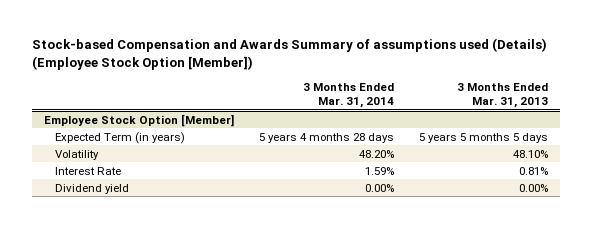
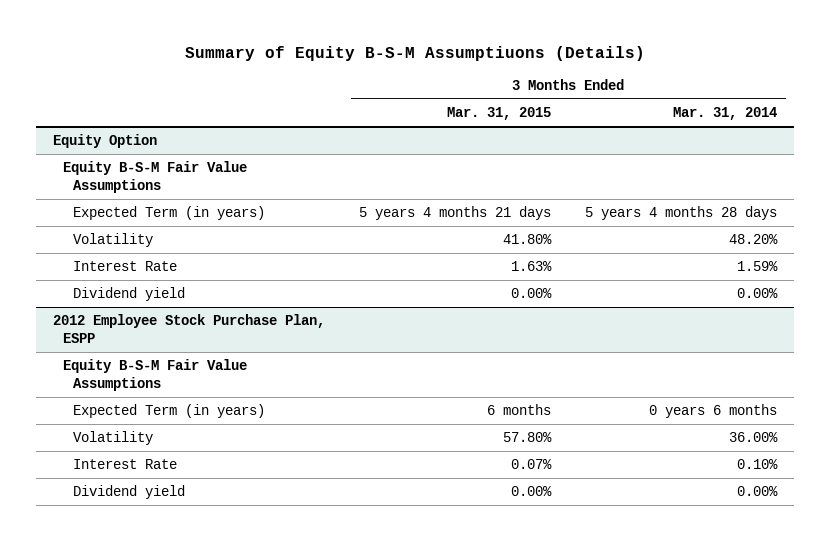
[31,38,547,70] Stock-based Compensation and Awards Summary of assumptions used (Details) (Employee Stock Option [Member]) -> [185,45,646,61] Summary of Equity B-S-M Assumptiuons (Details)
[456,82,548,109] 3 Months Ended Mar. 31, 2013 -> none
none -> [447,106,552,120] Mar. 31, 2015
[43,113,234,127] Employee Stock Option [Member] -> none
none -> [53,134,158,149] Equity Option
none -> [63,161,248,193] Equity B-S-M Fair Value Assumptions
none -> [53,314,326,343] 2012 Employee Stock Purchase Plan, ESPP
none -> [63,359,248,391] Equity B-S-M Fair Value Assumptions
none -> [73,404,266,419] Expected Term (in years)
none -> [73,431,154,446] Volatility
none -> [73,459,178,470] Interest Rate
none -> [73,485,186,500] Dividend yield

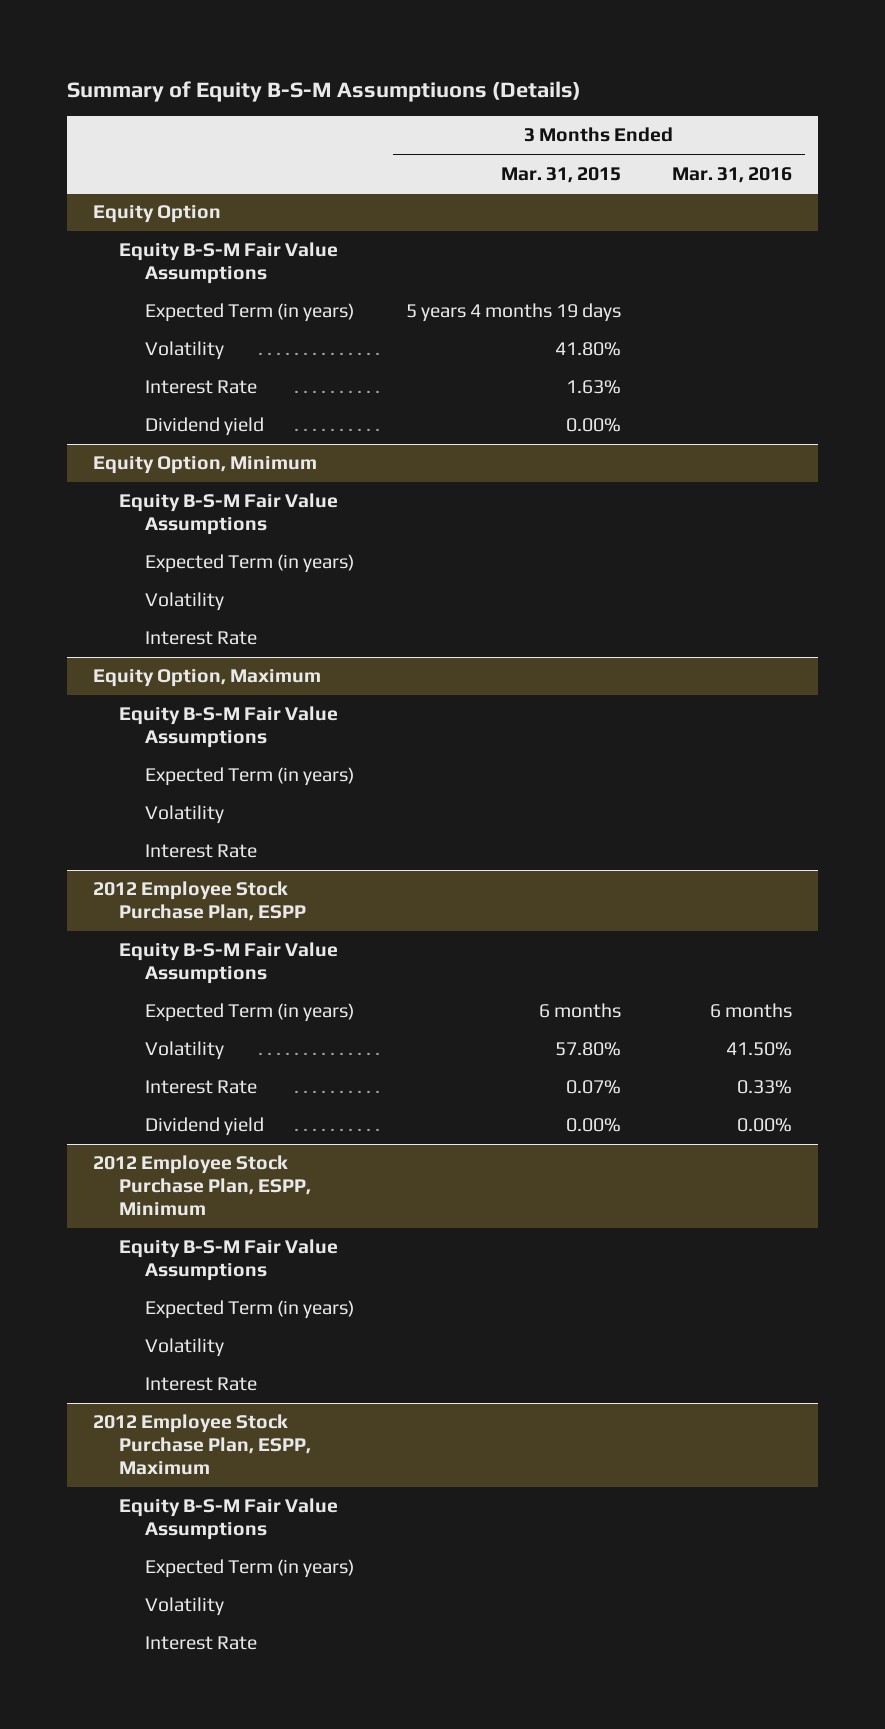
[673,106,778,120] Mar. 31, 2014 -> none
none -> [672,166,793,183] Mar. 31, 2016
[359,206,552,221] 5 years 4 months 21 days -> [405,303,621,323] 5 years 4 months 19 days
none -> [92,456,317,475] Equity Option, Minimum
none -> [119,493,339,536] Equity B-S-M Fair Value Assumptions
none -> [145,554,355,574] Expected Term (in years)
none -> [145,592,225,612] Volatility
none -> [145,631,258,646] Interest Rate
none -> [92,669,321,688] Equity Option, Maximum
none -> [119,706,339,749] Equity B-S-M Fair Value Assumptions
none -> [145,767,355,787] Expected Term (in years)
none -> [145,805,225,825] Volatility
none -> [145,844,258,859] Interest Rate
none -> [92,1155,312,1217] 2012 Employee Stock Purchase Plan, ESPP, Minimum
none -> [119,1239,339,1282] Equity B-S-M Fair Value Assumptions
none -> [145,1300,355,1320] Expected Term (in years)
none -> [145,1338,225,1358] Volatility
none -> [145,1377,258,1392] Interest Rate
none -> [92,1414,312,1476] 2012 Employee Stock Purchase Plan, ESPP, Maximum
none -> [119,1498,339,1541] Equity B-S-M Fair Value Assumptions
none -> [145,1559,355,1579] Expected Term (in years)
none -> [145,1597,225,1617] Volatility
none -> [145,1636,258,1651] Interest Rate

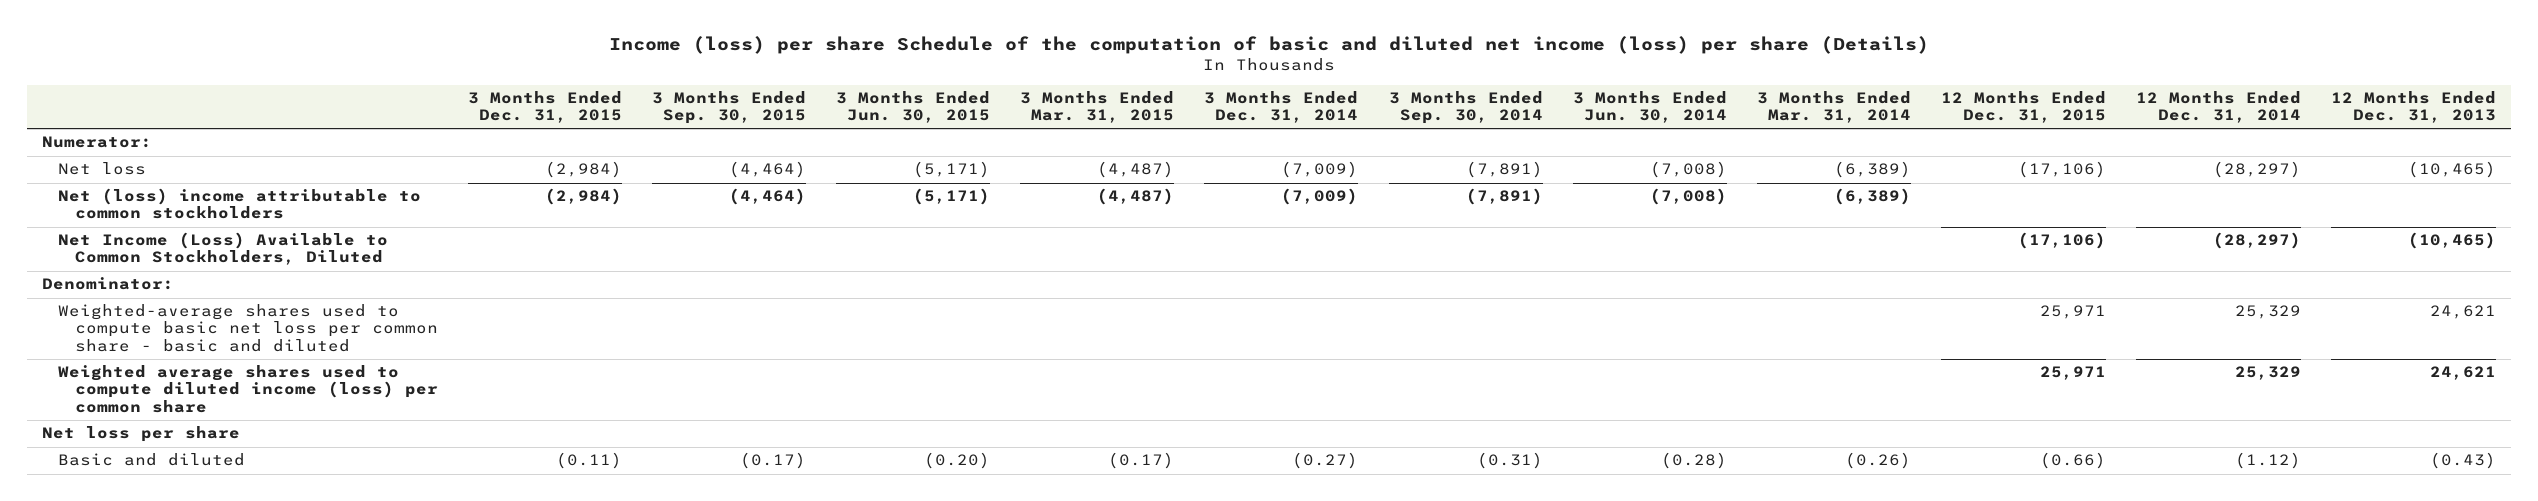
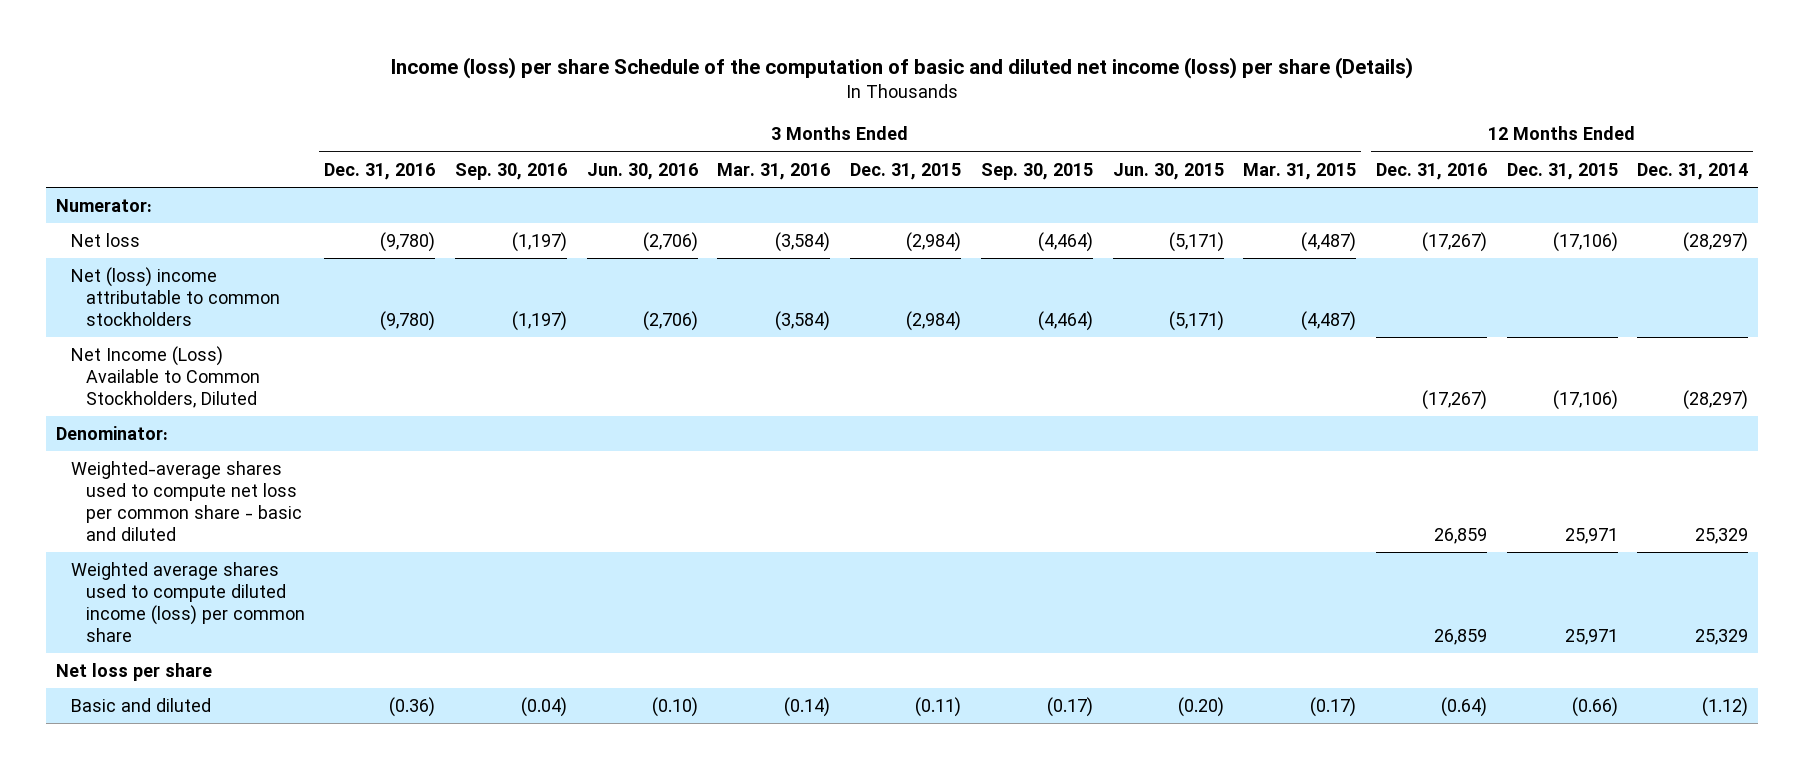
[1204,90,1359,124] 3 Months Ended Dec. 31, 2014 -> none
[1388,90,1543,125] 3 Months Ended Sep. 30, 2014 -> none
[1572,90,1727,124] 3 Months Ended Jun. 30, 2014 -> none
[1756,90,1911,124] 3 Months Ended Mar. 31, 2014 -> none
[2331,90,2497,124] 12 Months Ended Dec. 31, 2013 -> none
none -> [324,162,436,180] Dec. 31, 2016
none -> [455,162,568,180] Sep. 30, 2016
none -> [586,162,698,180] Jun. 30, 2016
none -> [717,162,831,180] Mar. 31, 2016
none -> [1375,162,1487,180] Dec. 31, 2016
[58,304,438,352] Weighted-average shares used to compute basic net loss per common share - basic and diluted -> [70,461,302,541] Weighted-average shares used to compute net loss per common share - basic and diluted

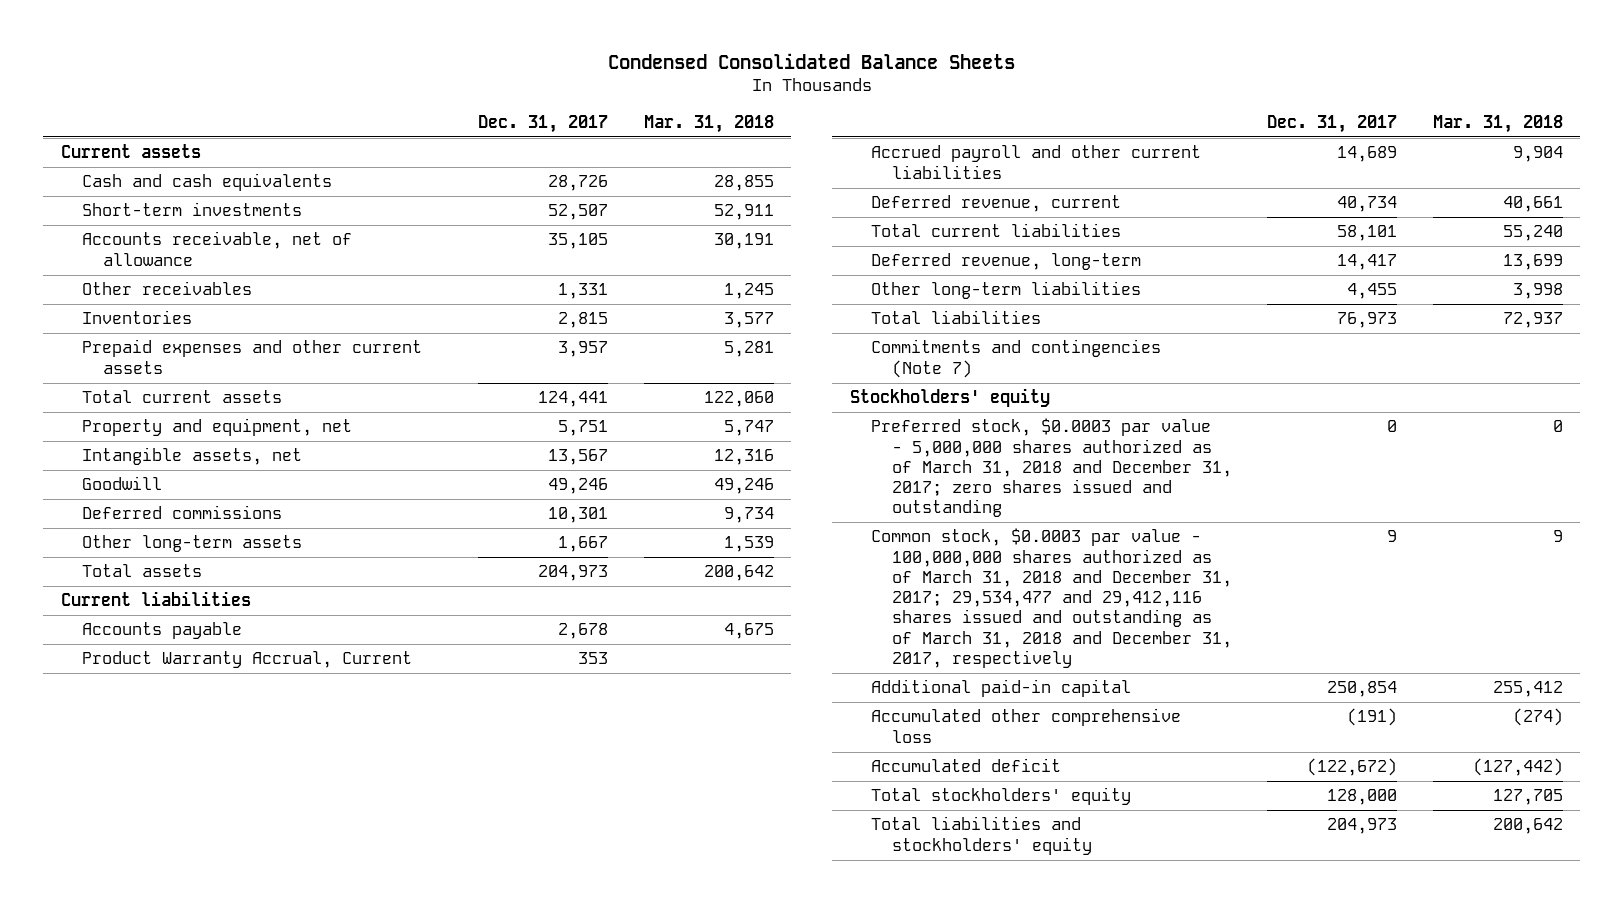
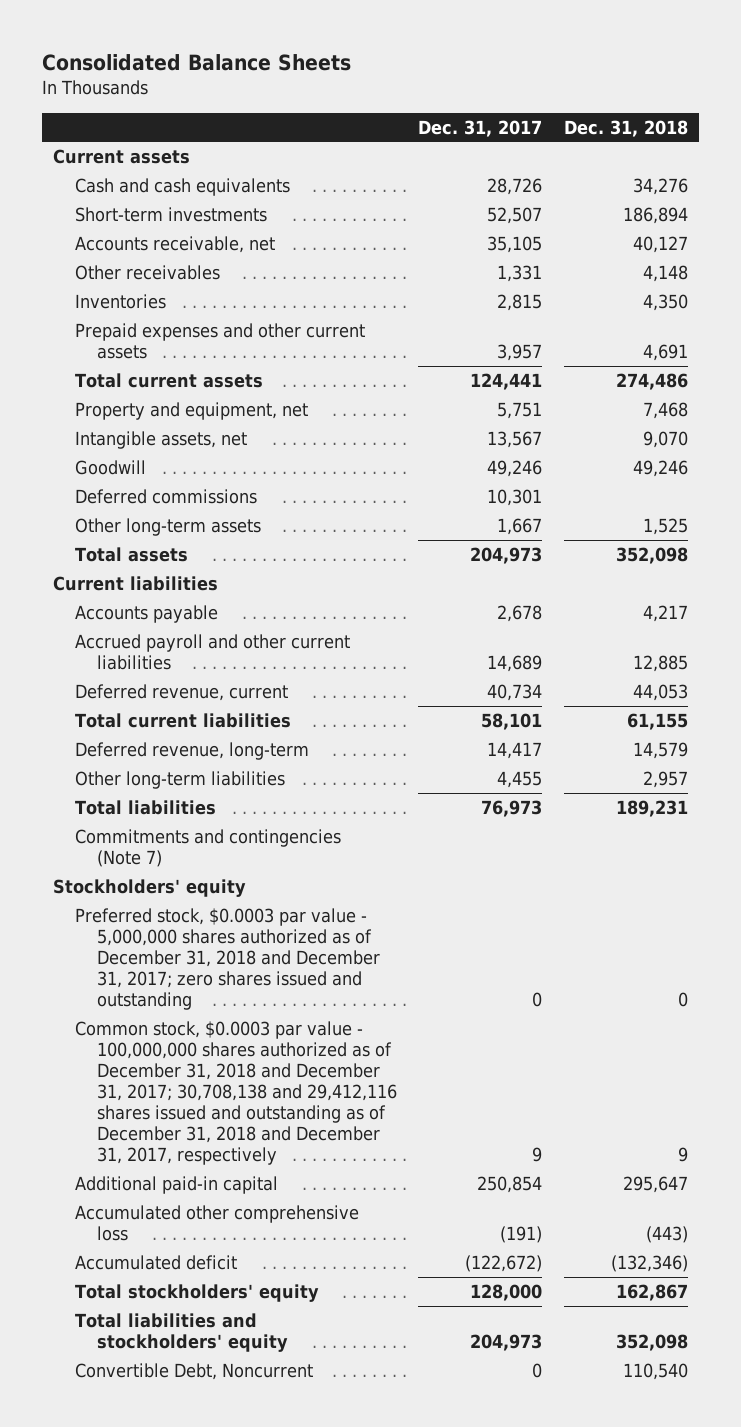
[607,52,1015,69] Condensed Consolidated Balance Sheets -> [41,53,351,71] Consolidated Balance Sheets
[643,114,774,133] Mar. 31, 2018 -> none
none -> [564,119,689,137] Dec. 31, 2018
[82,231,353,266] Accounts receivable, net of allowance -> [74,236,275,254] Accounts receivable, net
[82,651,413,669] Product Warranty Accrual, Current -> none
[871,418,1233,518] Preferred stock, $0.0003 par value - 5,000,000 shares authorized as of March 31, 2018 and December 31, 2017; zero shares issued and outstanding -> [74,908,380,1011] Preferred stock, $0.0003 par value - 5,000,000 shares authorized as of December 31, 2018 and December 31, 2017; zero shares issued and outstanding
[871,528,1233,668] Common stock, $0.0003 par value - 100,000,000 shares authorized as of March 31, 2018 and December 31, 2017; 29,534,477 and 29,412,116 shares issued and outstanding as of March 31, 2018 and December 31, 2017, respectively -> [74,1021,397,1166] Common stock, $0.0003 par value - 100,000,000 shares authorized as of December 31, 2018 and December 31, 2017; 30,708,138 and 29,412,116 shares issued and outstanding as of December 31, 2018 and December 31, 2017, respectively
none -> [74,1363,313,1381] Convertible Debt, Noncurrent

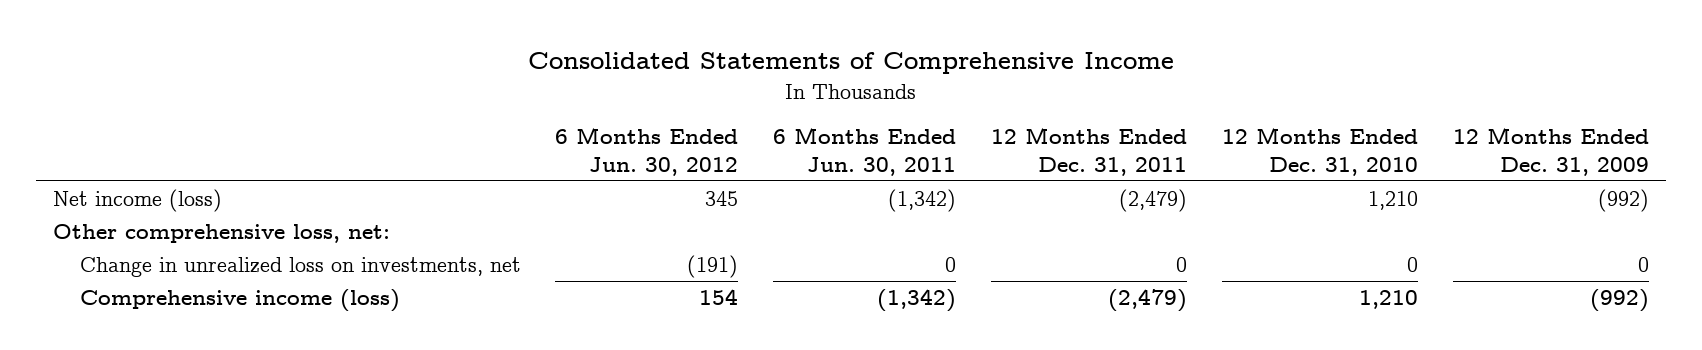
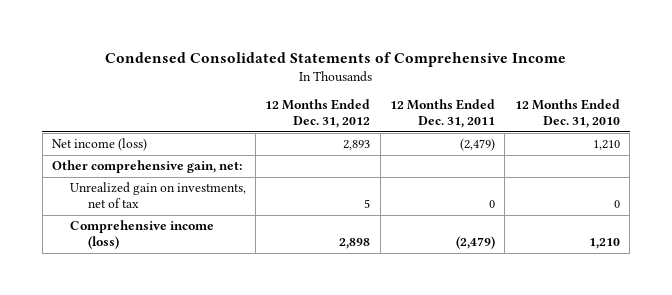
[528,52,1175,75] Consolidated Statements of Comprehensive Income -> [104,51,566,67] Condensed Consolidated Statements of Comprehensive Income
[555,127,739,176] 6 Months Ended Jun. 30, 2012 -> none
[773,127,957,176] 6 Months Ended Jun. 30, 2011 -> none
[1452,127,1649,176] 12 Months Ended Dec. 31, 2009 -> none
none -> [265,99,371,128] 12 Months Ended Dec. 31, 2012
[53,224,391,244] Other comprehensive loss, net: -> [51,160,242,174] Other comprehensive gain, net:
[79,257,521,278] Change in unrealized loss on investments, net -> [69,182,246,208] Unrealized gain on investments, net of tax

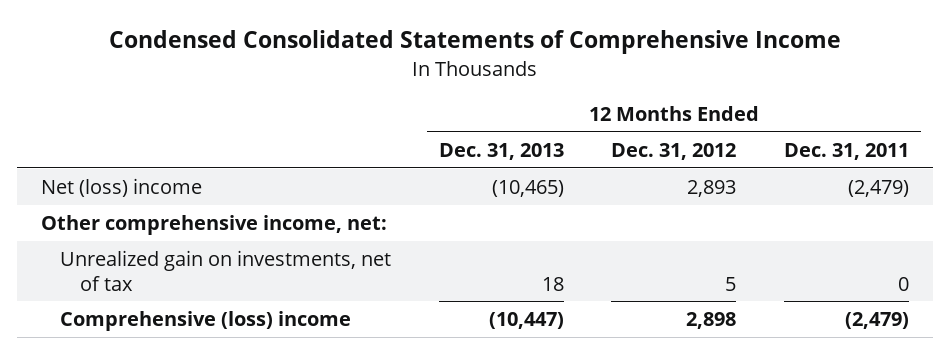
[514,99,620,128] 12 Months Ended Dec. 31, 2010 -> none
none -> [438,142,564,160] Dec. 31, 2013
[51,138,147,152] Net income (loss) -> [40,178,202,198] Net (loss) income
[51,160,242,174] Other comprehensive gain, net: -> [40,215,387,236] Other comprehensive income, net:
[69,220,214,249] Comprehensive income (loss) -> [60,311,352,332] Comprehensive (loss) income

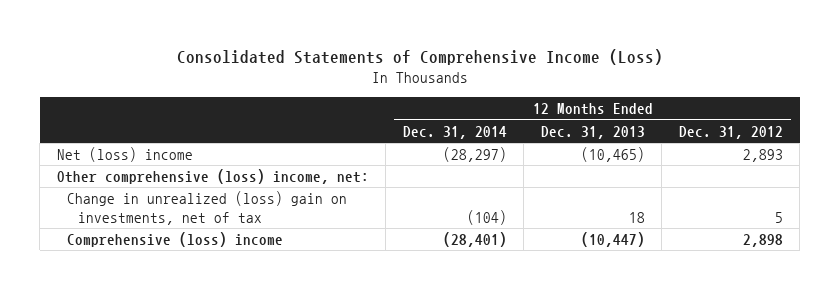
[108,30,841,55] Condensed Consolidated Statements of Comprehensive Income -> [176,49,663,66] Consolidated Statements of Comprehensive Income (Loss)
[784,142,910,160] Dec. 31, 2011 -> none
none -> [402,125,507,139] Dec. 31, 2014
[40,215,387,236] Other comprehensive income, net: -> [56,168,369,184] Other comprehensive (loss) income, net:
[60,250,392,291] Unrealized gain on investments, net of tax -> [67,190,348,225] Change in unrealized (loss) gain on investments, net of tax

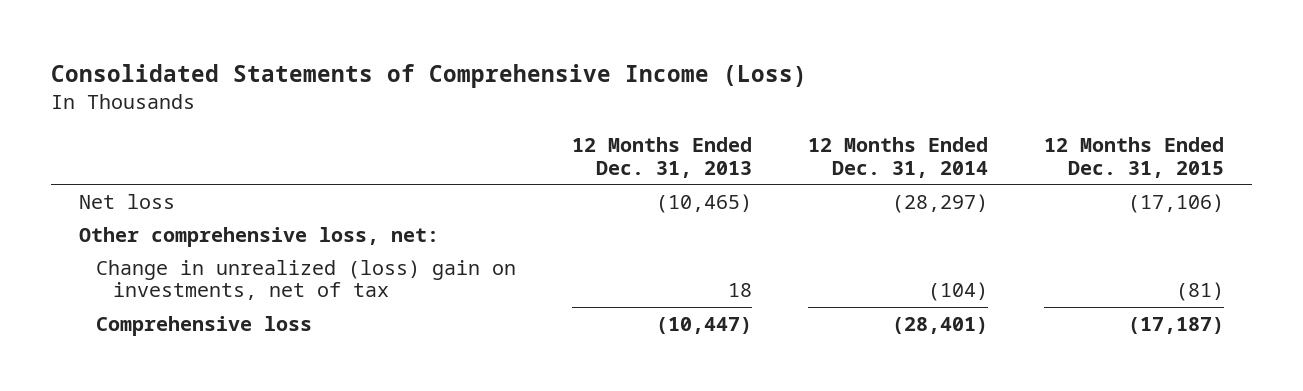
[678,125,783,139] Dec. 31, 2012 -> none
none -> [1043,136,1224,178] 12 Months Ended Dec. 31, 2015
[56,146,193,162] Net (loss) income -> [79,193,176,209] Net loss
[56,168,369,184] Other comprehensive (loss) income, net: -> [79,226,440,247] Other comprehensive loss, net:
[67,231,284,247] Comprehensive (loss) income -> [96,315,313,336] Comprehensive loss

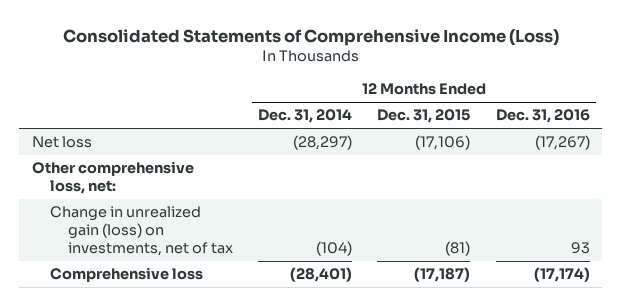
[572,136,753,178] 12 Months Ended Dec. 31, 2013 -> none
none -> [495,109,590,124] Dec. 31, 2016
[96,259,517,301] Change in unrealized (loss) gain on investments, net of tax -> [49,206,234,257] Change in unrealized gain (loss) on investments, net of tax

